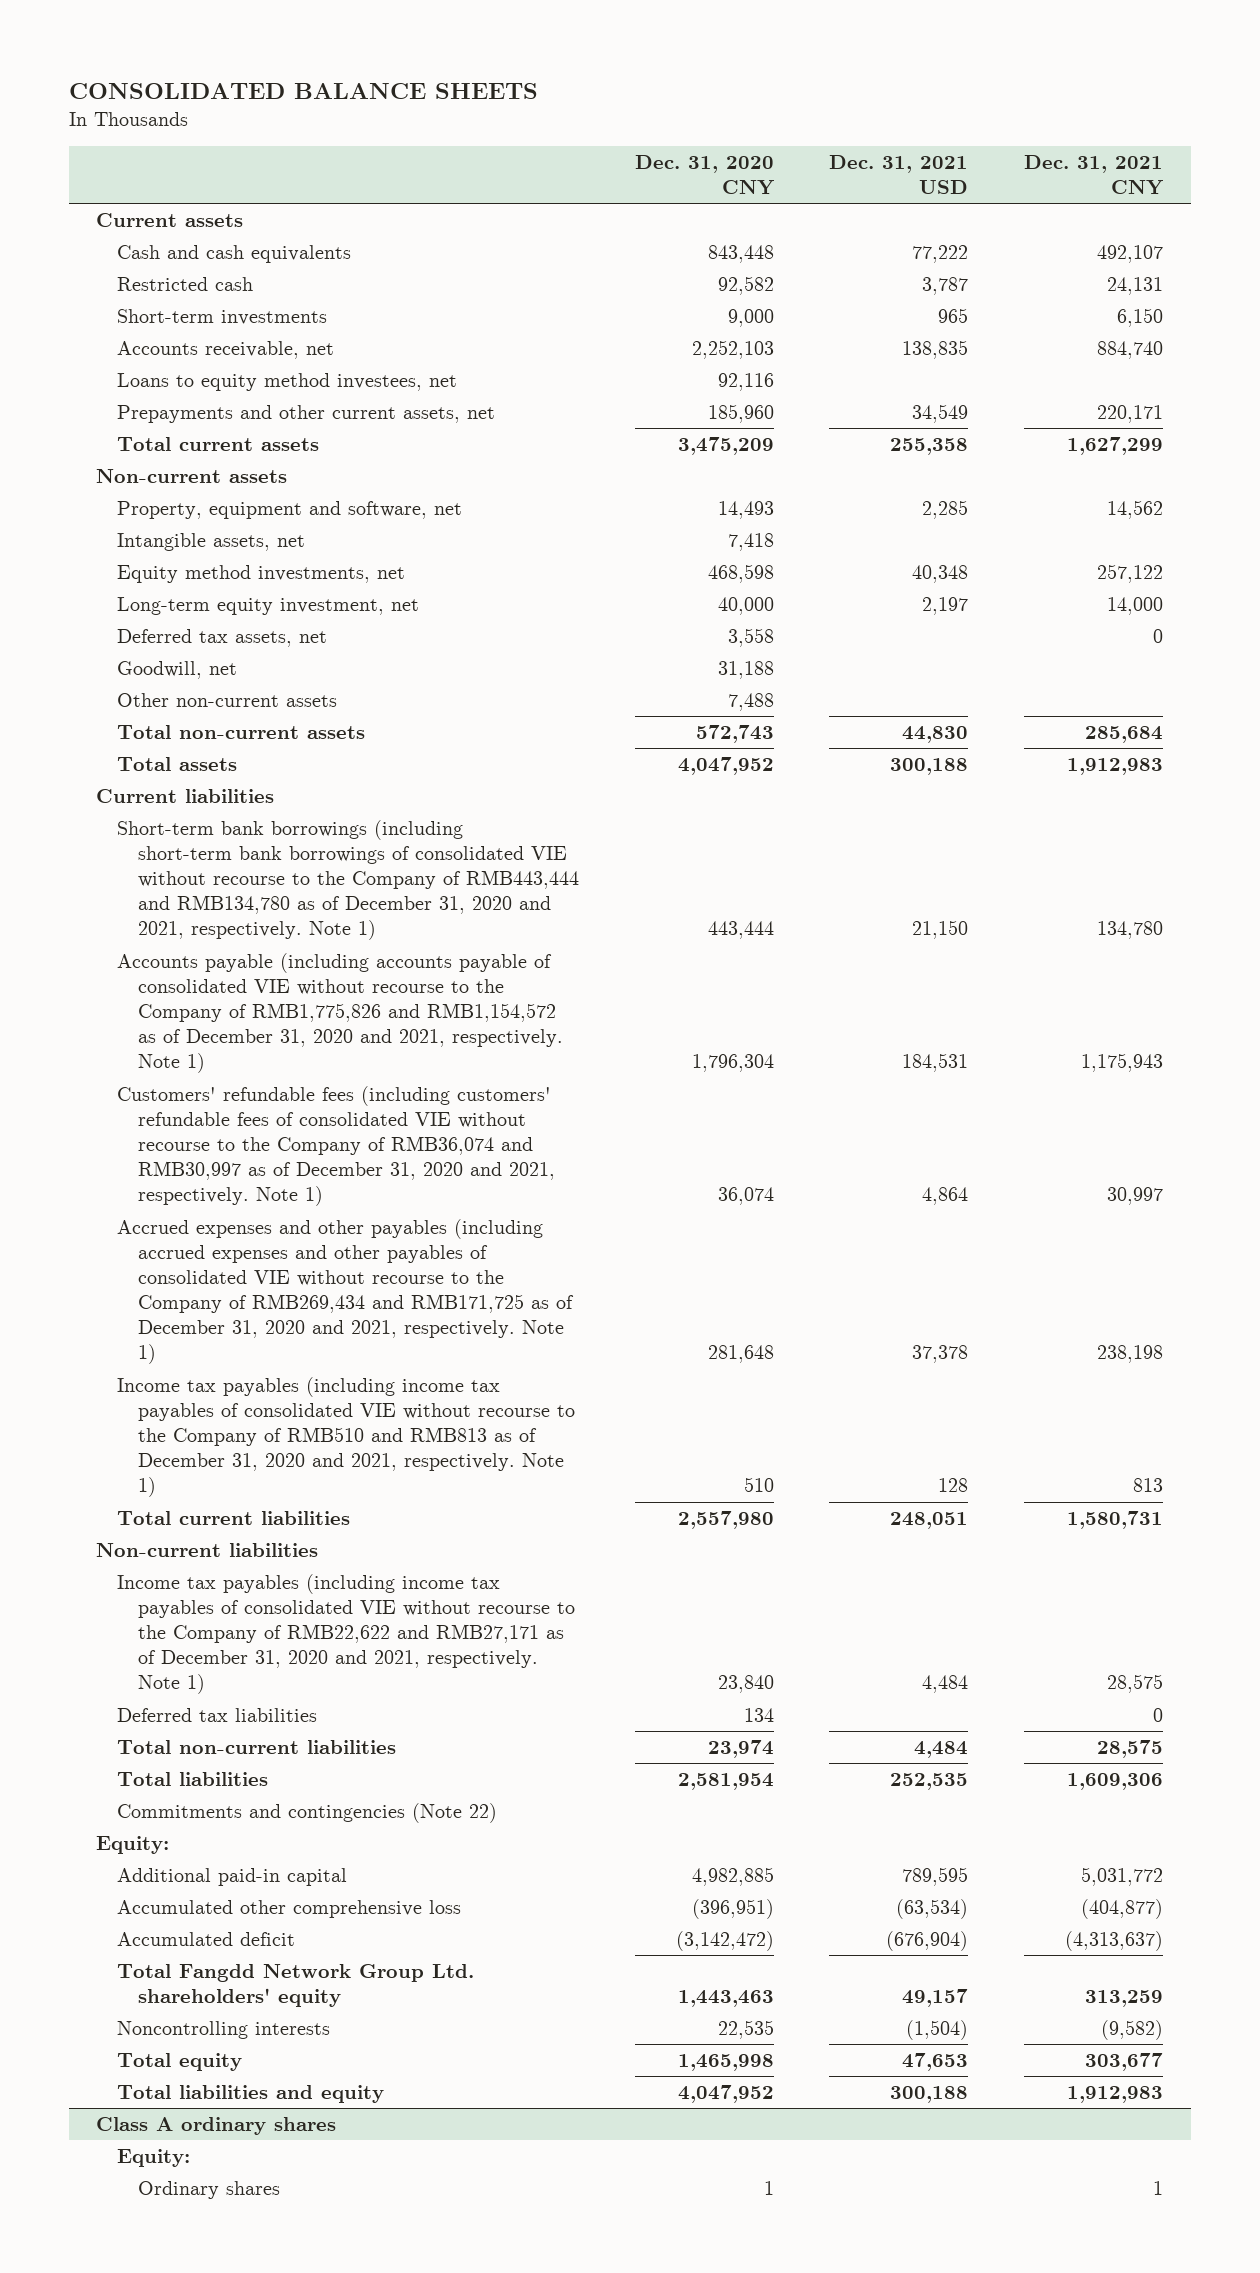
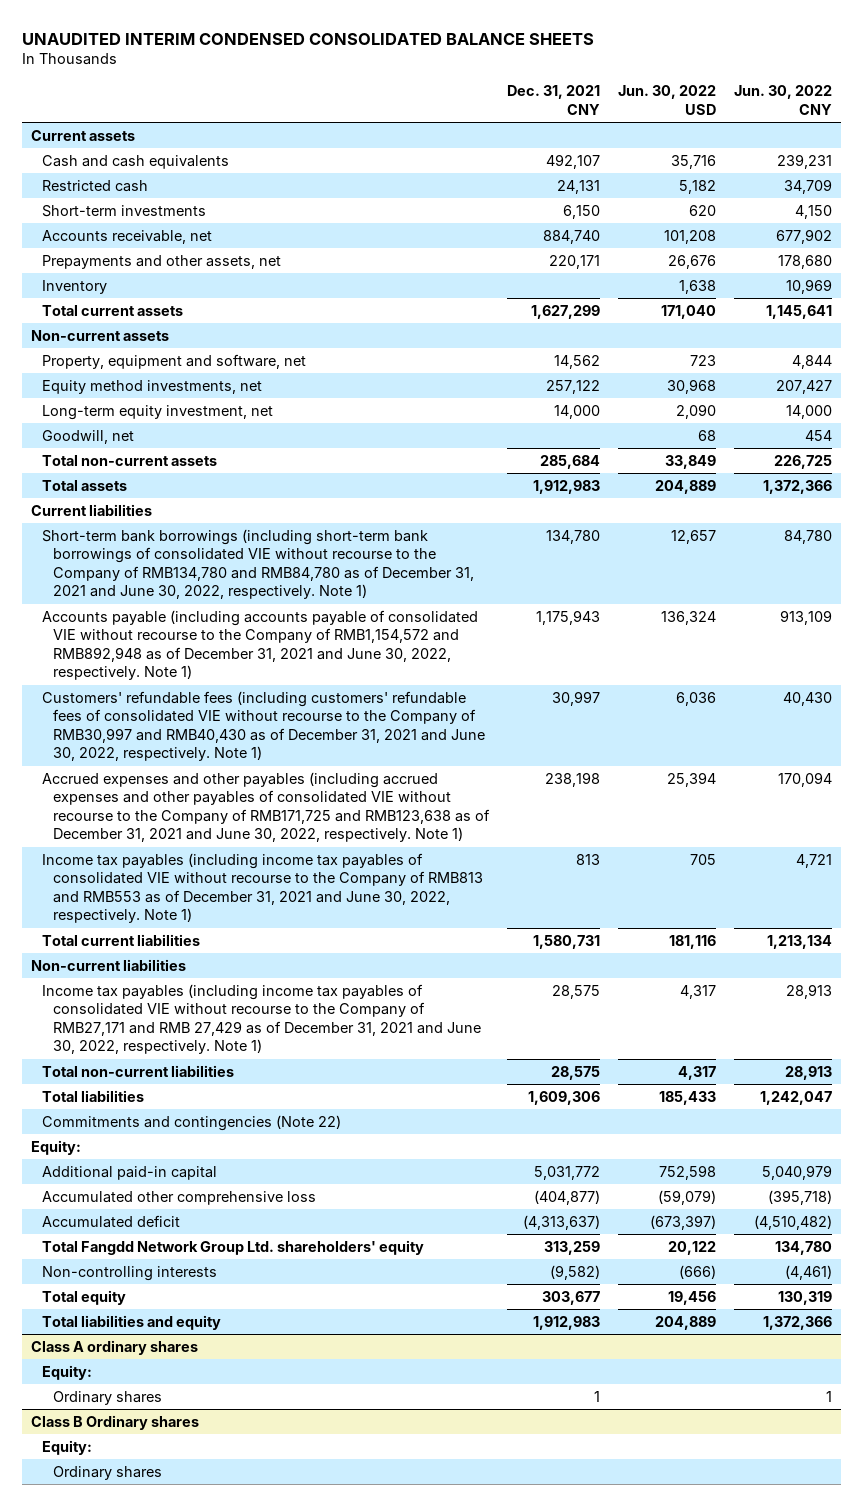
[68,83,538,100] CONSOLIDATED BALANCE SHEETS -> [22,32,595,45] UNAUDITED INTERIM CONDENSED CONSOLIDATED BALANCE SHEETS
[634,154,774,195] Dec. 31, 2020 CNY -> none
[829,154,969,194] Dec. 31, 2021 USD -> none
none -> [618,85,717,115] Jun. 30, 2022 USD
none -> [733,85,832,115] Jun. 30, 2022 CNY
[117,373,458,392] Loans to equity method investees, net -> none
[117,405,496,424] Prepayments and other current assets, net -> [42,254,282,269] Prepayments and other assets, net
none -> [42,279,108,294] Inventory
[117,533,306,552] Intangible assets, net -> none
[117,629,328,648] Deferred tax assets, net -> none
[117,693,338,708] Other non-current assets -> none
[117,820,579,941] Short-term bank borrowings (including short-term bank borrowings of consolidated VIE without recourse to the Company of RMB443,444 and RMB134,780 as of December 31, 2020 and 2021, respectively. Note 1) -> [42,528,475,600] Short-term bank borrowings (including short-term bank borrowings of consolidated VIE without recourse to the Company of RMB134,780 and RMB84,780 as of December 31, 2021 and June 30, 2022, respectively. Note 1)
[117,953,563,1074] Accounts payable (including accounts payable of consolidated VIE without recourse to the Company of RMB1,775,826 and RMB1,154,572 as of December 31, 2020 and 2021, respectively. Note 1) -> [42,609,479,681] Accounts payable (including accounts payable of consolidated VIE without recourse to the Company of RMB1,154,572 and RMB892,948 as of December 31, 2021 and June 30, 2022, respectively. Note 1)
[117,1086,555,1207] Customers' refundable fees (including customers' refundable fees of consolidated VIE without recourse to the Company of RMB36,074 and RMB30,997 as of December 31, 2020 and 2021, respectively. Note 1) -> [42,690,486,762] Customers' refundable fees (including customers' refundable fees of consolidated VIE without recourse to the Company of RMB30,997 and RMB40,430 as of December 31, 2021 and June 30, 2022, respectively. Note 1)
[117,1219,574,1365] Accrued expenses and other payables (including accrued expenses and other payables of consolidated VIE without recourse to the Company of RMB269,434 and RMB171,725 as of December 31, 2020 and 2021, respectively. Note 1) -> [42,771,491,843] Accrued expenses and other payables (including accrued expenses and other payables of consolidated VIE without recourse to the Company of RMB171,725 and RMB123,638 as of December 31, 2021 and June 30, 2022, respectively. Note 1)
[117,1377,575,1498] Income tax payables (including income tax payables of consolidated VIE without recourse to the Company of RMB510 and RMB813 as of December 31, 2020 and 2021, respectively. Note 1) -> [42,852,484,924] Income tax payables (including income tax payables of consolidated VIE without recourse to the Company of RMB813 and RMB553 as of December 31, 2021 and June 30, 2022, respectively. Note 1)
[117,1708,318,1723] Deferred tax liabilities -> none
[117,1574,575,1695] Income tax payables (including income tax payables of consolidated VIE without recourse to the Company of RMB22,622 and RMB27,171 as of December 31, 2020 and 2021, respectively. Note 1) -> [42,983,482,1055] Income tax payables (including income tax payables of consolidated VIE without recourse to the Company of RMB27,171 and RMB 27,429 as of December 31, 2021 and June 30, 2022, respectively. Note 1)
[117,2021,331,2040] Noncontrolling interests -> [42,1265,218,1281] Non-controlling interests
none -> [31,1414,200,1430] Class B Ordinary shares
none -> [42,1439,93,1455] Equity:
none -> [53,1465,163,1480] Ordinary shares

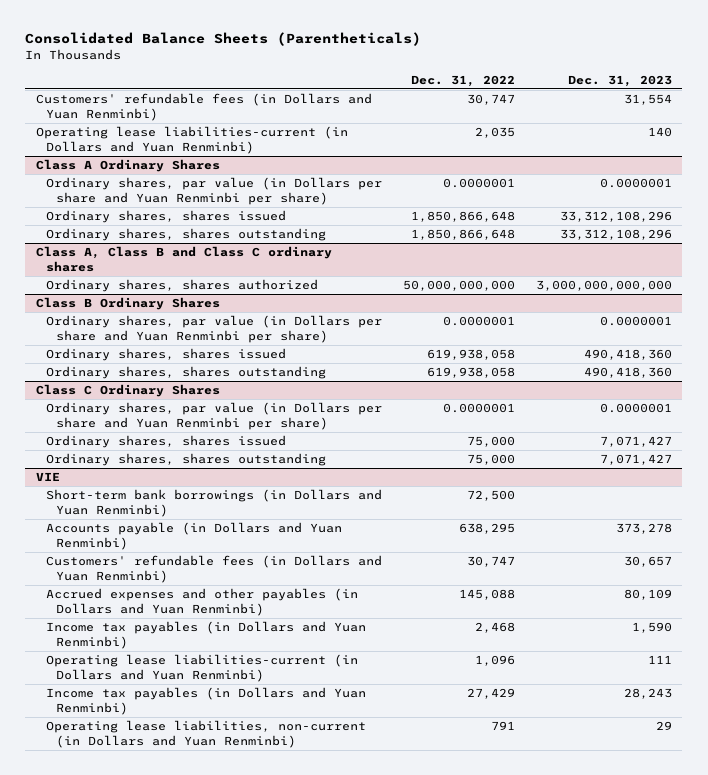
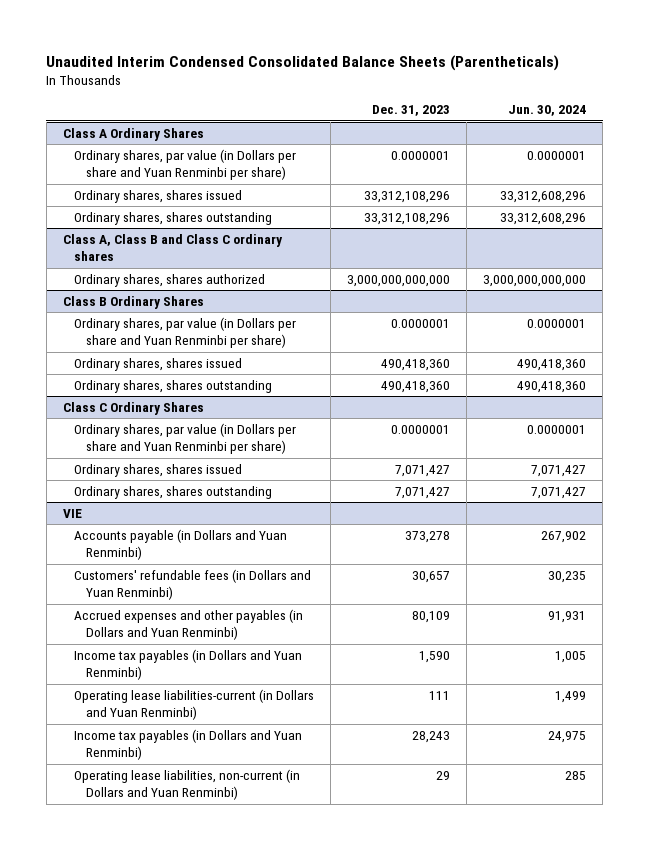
[25,32,422,47] Consolidated Balance Sheets (Parentheticals) -> [46,55,560,72] Unaudited Interim Condensed Consolidated Balance Sheets (Parentheticals)
[410,74,515,87] Dec. 31, 2022 -> none
none -> [508,105,587,117] Jun. 30, 2024
[35,93,372,121] Customers' refundable fees (in Dollars and Yuan Renminbi) -> none
[35,126,348,154] Operating lease liabilities-current (in Dollars and Yuan Renminbi) -> none
[46,489,383,517] Short-term bank borrowings (in Dollars and Yuan Renminbi) -> none

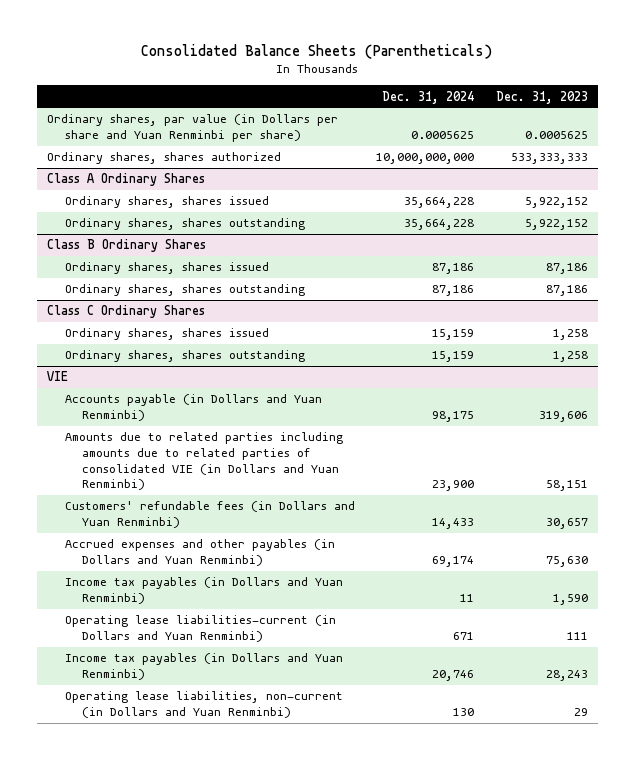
[46,55,560,72] Unaudited Interim Condensed Consolidated Balance Sheets (Parentheticals) -> [141,43,493,59] Consolidated Balance Sheets (Parentheticals)
[508,105,587,117] Jun. 30, 2024 -> none
none -> [382,90,475,104] Dec. 31, 2024
none -> [47,114,339,143] Ordinary shares, par value (in Dollars per share and Yuan Renminbi per share)
none -> [47,152,282,165] Ordinary shares, shares authorized
[74,148,297,181] Ordinary shares, par value (in Dollars per share and Yuan Renminbi per share) -> none
[62,233,283,262] Class A, Class B and Class C ordinary shares -> none
[74,273,266,287] Ordinary shares, shares authorized -> none
[364,190,451,203] 33,312,108,296 -> [524,197,588,209] 5,922,152
[364,212,451,225] 33,312,108,296 -> [524,219,588,231] 5,922,152
[74,316,297,349] Ordinary shares, par value (in Dollars per share and Yuan Renminbi per share) -> none
[381,358,451,371] 490,418,360 -> [545,263,588,275] 87,186
[381,380,451,393] 490,418,360 -> [545,285,588,297] 87,186
[74,422,297,455] Ordinary shares, par value (in Dollars per share and Yuan Renminbi per share) -> none
[395,464,451,477] 7,071,427 -> [552,329,588,341] 1,258
[395,486,451,499] 7,071,427 -> [552,351,588,363] 1,258
[405,530,451,543] 373,278 -> [538,411,588,423] 319,606
none -> [64,432,343,491] Amounts due to related parties including amounts due to related parties of consolidated VIE (in Dollars and Yuan Renminbi)
[412,610,451,623] 80,109 -> [545,556,588,568] 75,630

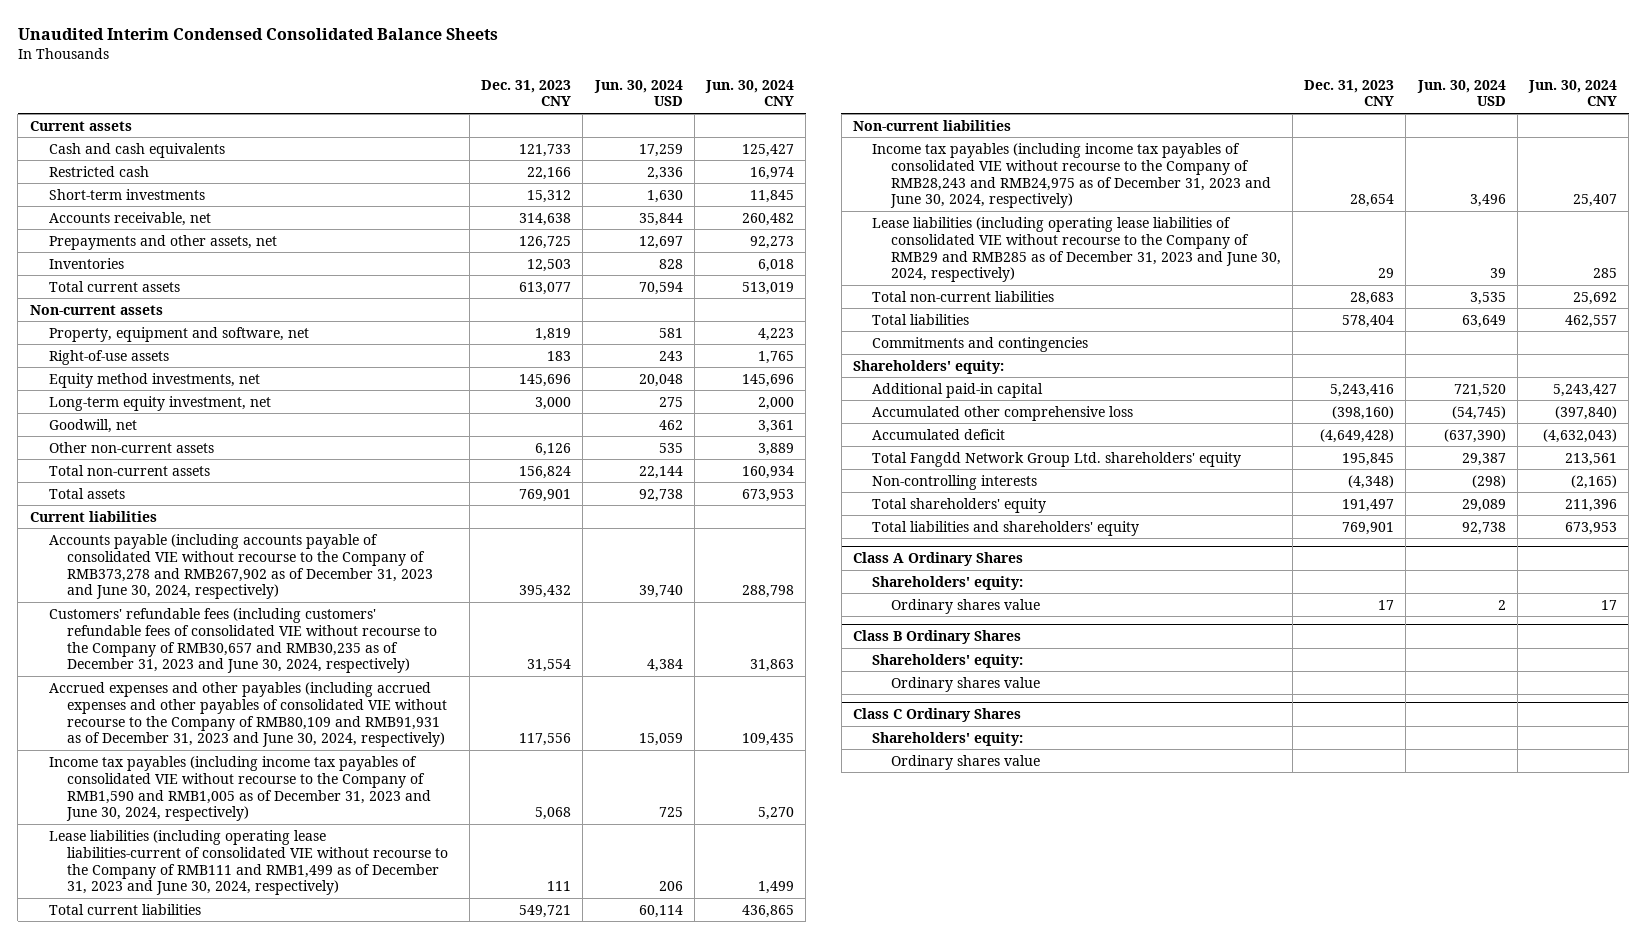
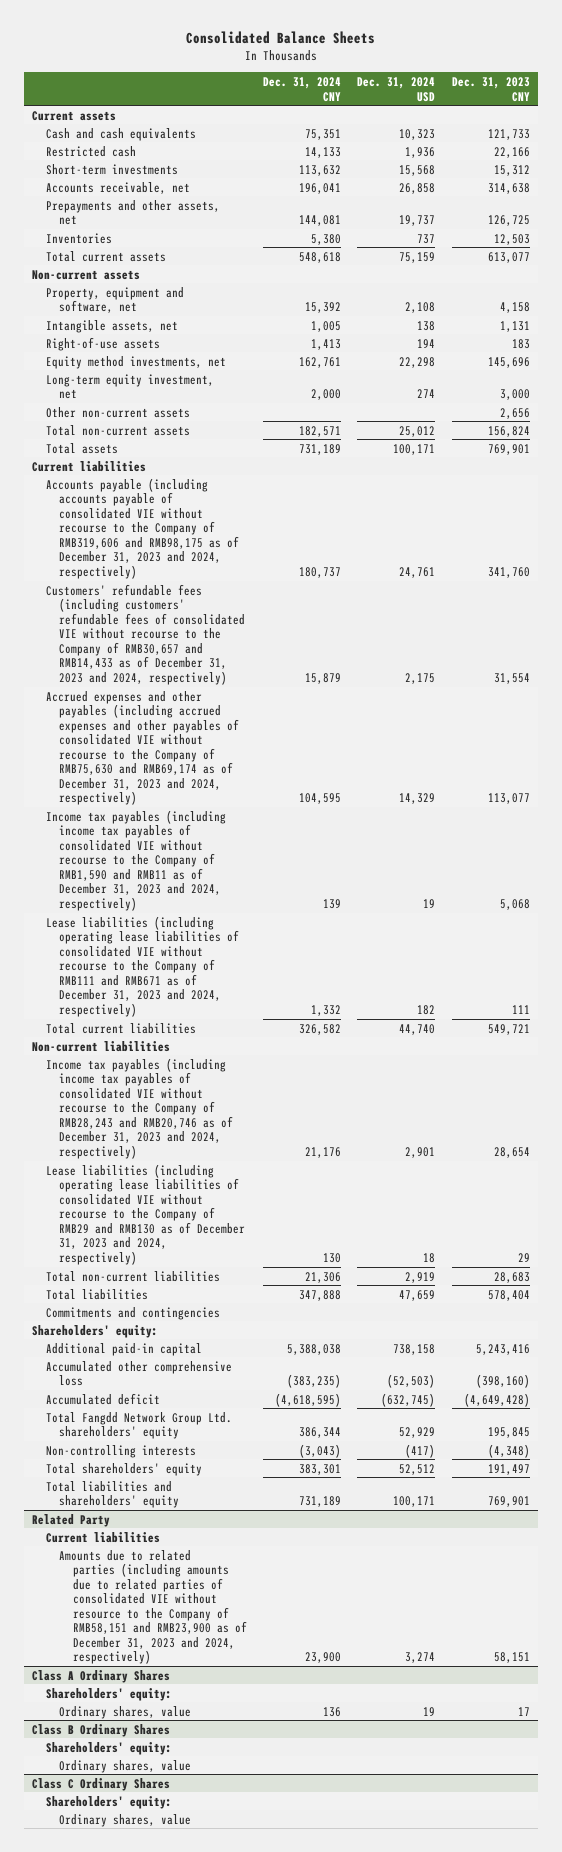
[17,27,498,40] Unaudited Interim Condensed Consolidated Balance Sheets -> [185,31,375,45] Consolidated Balance Sheets
[593,79,683,107] Jun. 30, 2024 USD -> none
[705,79,795,107] Jun. 30, 2024 CNY -> none
none -> [262,76,341,102] Dec. 31, 2024 CNY
none -> [357,76,436,102] Dec. 31, 2024 USD
[535,327,572,341] 1,819 -> [499,302,530,314] 4,158
none -> [45,319,178,333] Intangible assets, net
[48,418,137,433] Goodwill, net -> none
[535,442,572,456] 6,126 -> [499,407,530,419] 2,656
[48,533,434,600] Accounts payable (including accounts payable of consolidated VIE without recourse to the Company of RMB373,278 and RMB267,902 as of December 31, 2023 and June 30, 2024, respectively) -> [45,477,240,579] Accounts payable (including accounts payable of consolidated VIE without recourse to the Company of RMB319,606 and RMB98,175 as of December 31, 2023 and 2024, respectively)
[519,585,572,599] 395,432 -> [487,566,530,578] 341,760
[48,607,438,674] Customers' refundable fees (including customers' refundable fees of consolidated VIE without recourse to the Company of RMB30,657 and RMB30,235 as of December 31, 2023 and June 30, 2024, respectively) -> [45,583,246,685] Customers' refundable fees (including customers' refundable fees of consolidated VIE without recourse to the Company of RMB30,657 and RMB14,433 as of December 31, 2023 and 2024, respectively)
[48,681,448,748] Accrued expenses and other payables (including accrued expenses and other payables of consolidated VIE without recourse to the Company of RMB80,109 and RMB91,931 as of December 31, 2023 and June 30, 2024, respectively) -> [45,690,240,806] Accrued expenses and other payables (including accrued expenses and other payables of consolidated VIE without recourse to the Company of RMB75,630 and RMB69,174 as of December 31, 2023 and 2024, respectively)
[519,733,572,747] 117,556 -> [487,793,530,805] 113,077
[48,755,432,822] Income tax payables (including income tax payables of consolidated VIE without recourse to the Company of RMB1,590 and RMB1,005 as of December 31, 2023 and June 30, 2024, respectively) -> [45,809,226,911] Income tax payables (including income tax payables of consolidated VIE without recourse to the Company of RMB1,590 and RMB11 as of December 31, 2023 and 2024, respectively)
[48,829,449,896] Lease liabilities (including operating lease liabilities-current of consolidated VIE without recourse to the Company of RMB111 and RMB1,499 as of December 31, 2023 and June 30, 2024, respectively) -> [45,915,240,1017] Lease liabilities (including operating lease liabilities of consolidated VIE without recourse to the Company of RMB111 and RMB671 as of December 31, 2023 and 2024, respectively)
[871,142,1271,209] Income tax payables (including income tax payables of consolidated VIE without recourse to the Company of RMB28,243 and RMB24,975 as of December 31, 2023 and June 30, 2024, respectively) -> [45,1057,234,1159] Income tax payables (including income tax payables of consolidated VIE without recourse to the Company of RMB28,243 and RMB20,746 as of December 31, 2023 and 2024, respectively)
[871,216,1281,283] Lease liabilities (including operating lease liabilities of consolidated VIE without recourse to the Company of RMB29 and RMB285 as of December 31, 2023 and June 30, 2024, respectively) -> [45,1163,246,1265] Lease liabilities (including operating lease liabilities of consolidated VIE without recourse to the Company of RMB29 and RMB130 as of December 31, 2023 and 2024, respectively)
none -> [32,1513,111,1527] Related Party
none -> [45,1531,160,1543] Current liabilities
none -> [59,1549,247,1665] Amounts due to related parties (including amounts due to related parties of consolidated VIE without resource to the Company of RMB58,151 and RMB23,900 as of December 31, 2023 and 2024, respectively)
[890,598,1040,614] Ordinary shares value -> [59,1705,192,1719] Ordinary shares, value
[890,676,1040,692] Ordinary shares value -> [59,1759,192,1773] Ordinary shares, value
[890,754,1040,770] Ordinary shares value -> [59,1813,192,1827] Ordinary shares, value

